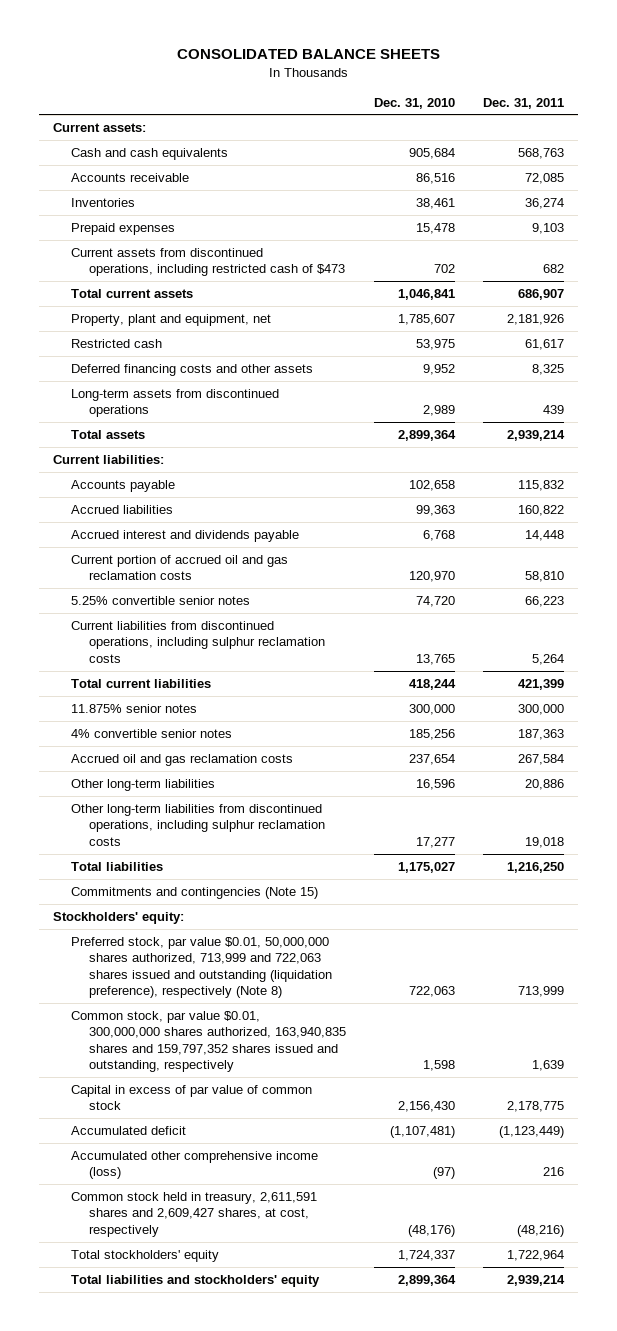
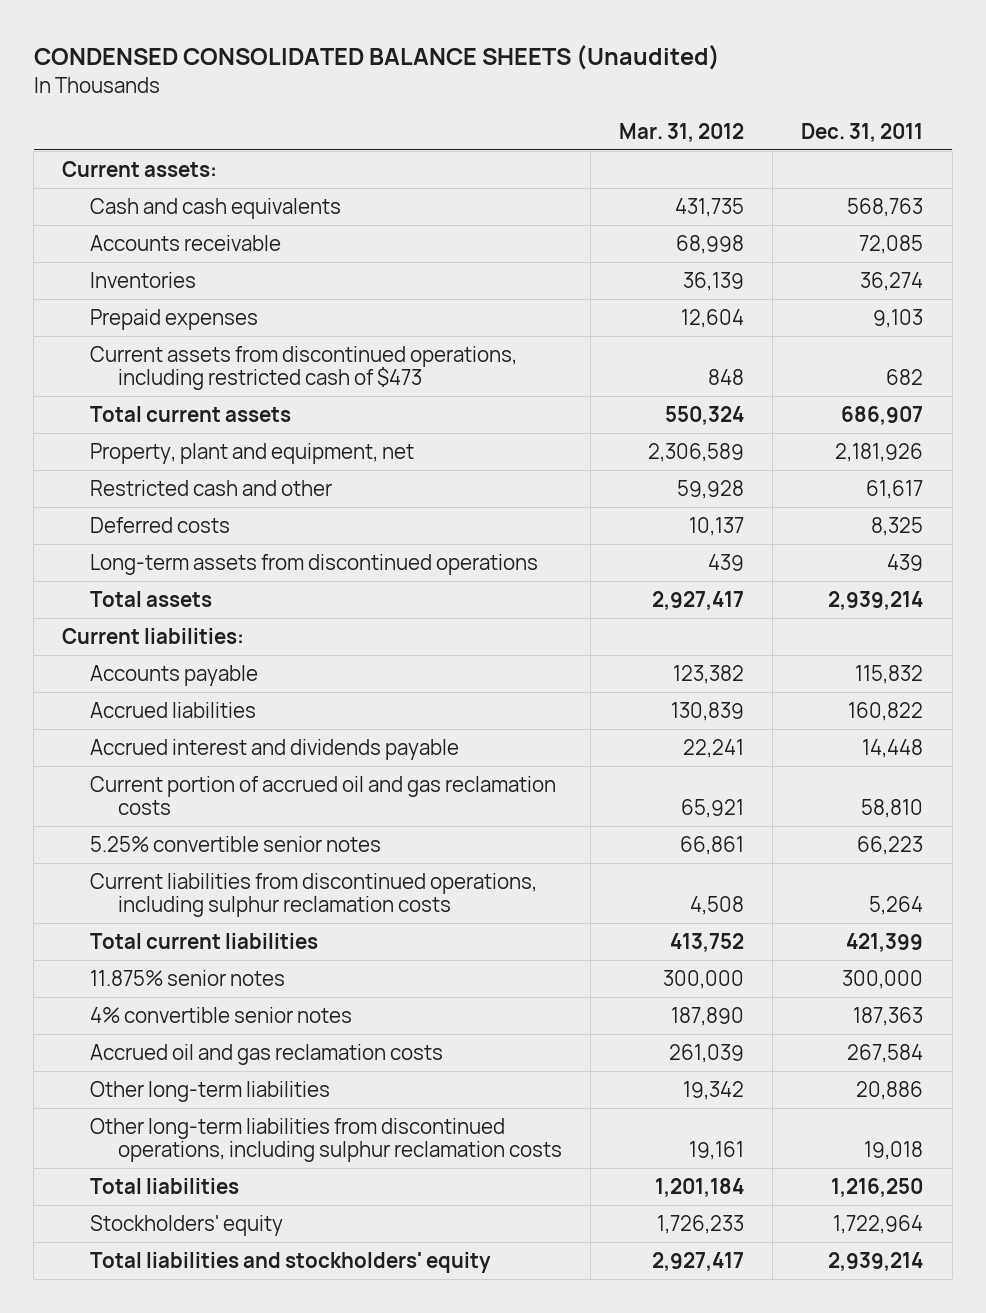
[176,49,440,60] CONSOLIDATED BALANCE SHEETS -> [33,45,720,71] CONDENSED CONSOLIDATED BALANCE SHEETS (Unaudited)
[373,97,455,109] Dec. 31, 2010 -> none
none -> [619,122,745,142] Mar. 31, 2012
[71,338,163,348] Restricted cash -> [89,479,332,496] Restricted cash and other
[71,363,314,376] Deferred financing costs and other assets -> [89,516,230,533] Deferred costs
[71,886,319,899] Commitments and contingencies (Note 15) -> none
[53,911,185,924] Stockholders' equity: -> none
[71,936,333,999] Preferred stock, par value $0.01, 50,000,000 shares authorized, 713,999 and 722,063 shares issued and outstanding (liquidation preference), respectively (Note 8) -> none
[71,1010,347,1073] Common stock, par value $0.01, 300,000,000 shares authorized, 163,940,835 shares and 159,797,352 shares issued and outstanding, respectively -> none
[71,1084,313,1111] Capital in excess of par value of common stock -> none
[71,1125,187,1135] Accumulated deficit -> none
[71,1150,319,1180] Accumulated other comprehensive income (loss) -> none
[71,1191,318,1237] Common stock held in treasury, 2,611,591 shares and 2,609,427 shares, at cost, respectively -> none
[71,1249,220,1262] Total stockholders' equity -> [89,1214,283,1236] Stockholders' equity

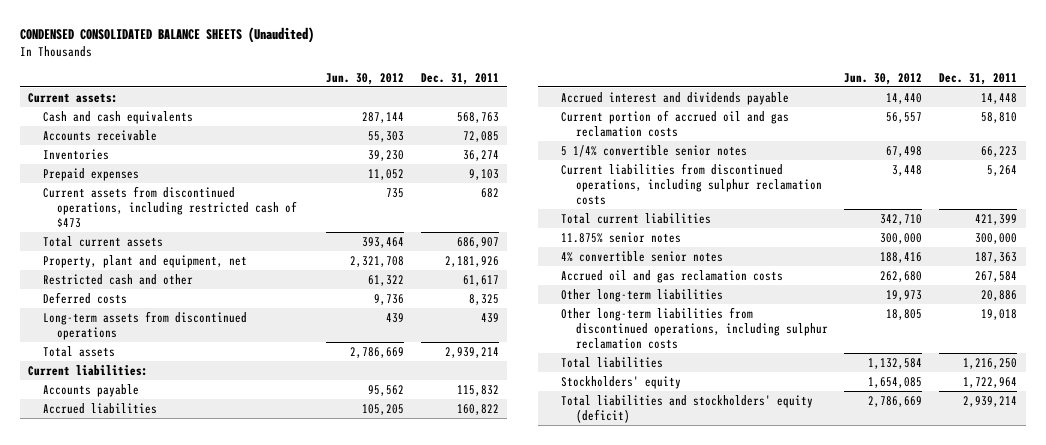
[619,122,745,142] Mar. 31, 2012 -> none
none -> [326,72,405,85] Jun. 30, 2012
[89,835,381,852] 5.25% convertible senior notes -> [561,144,748,157] 5 1/4% convertible senior notes
[89,1251,491,1273] Total liabilities and stockholders' equity -> [561,394,814,423] Total liabilities and stockholders' equity (deficit)

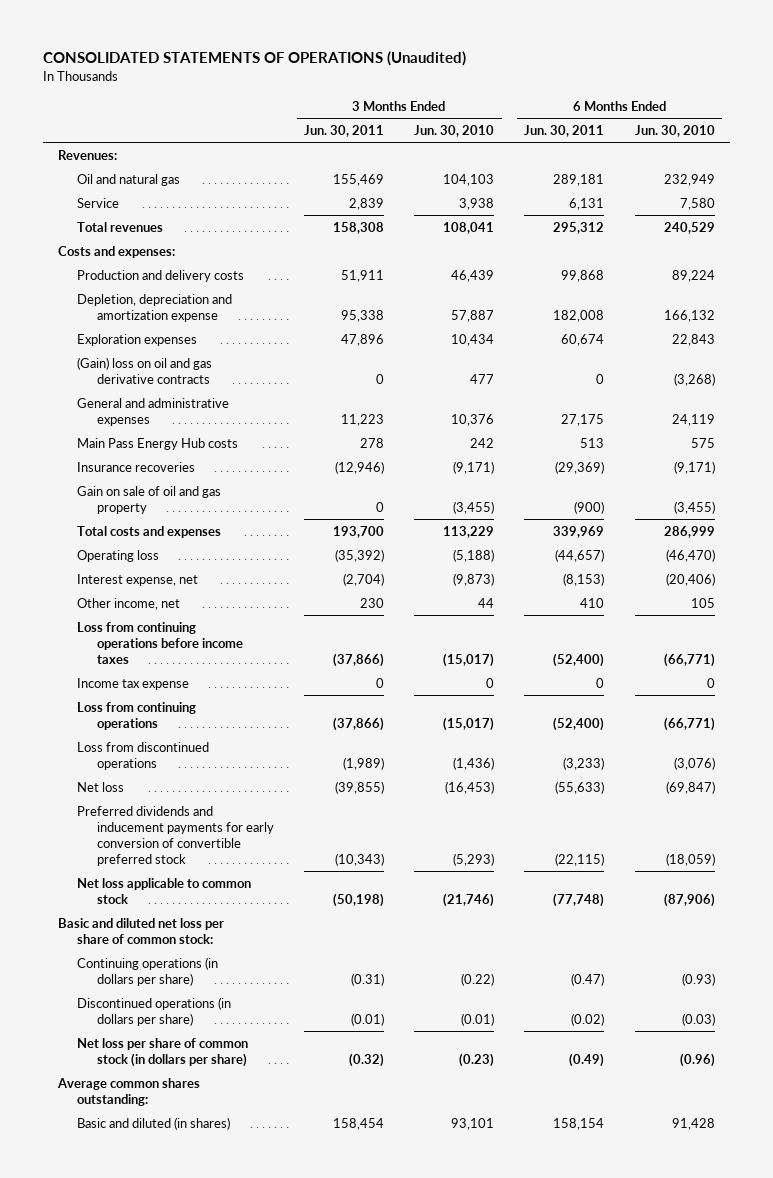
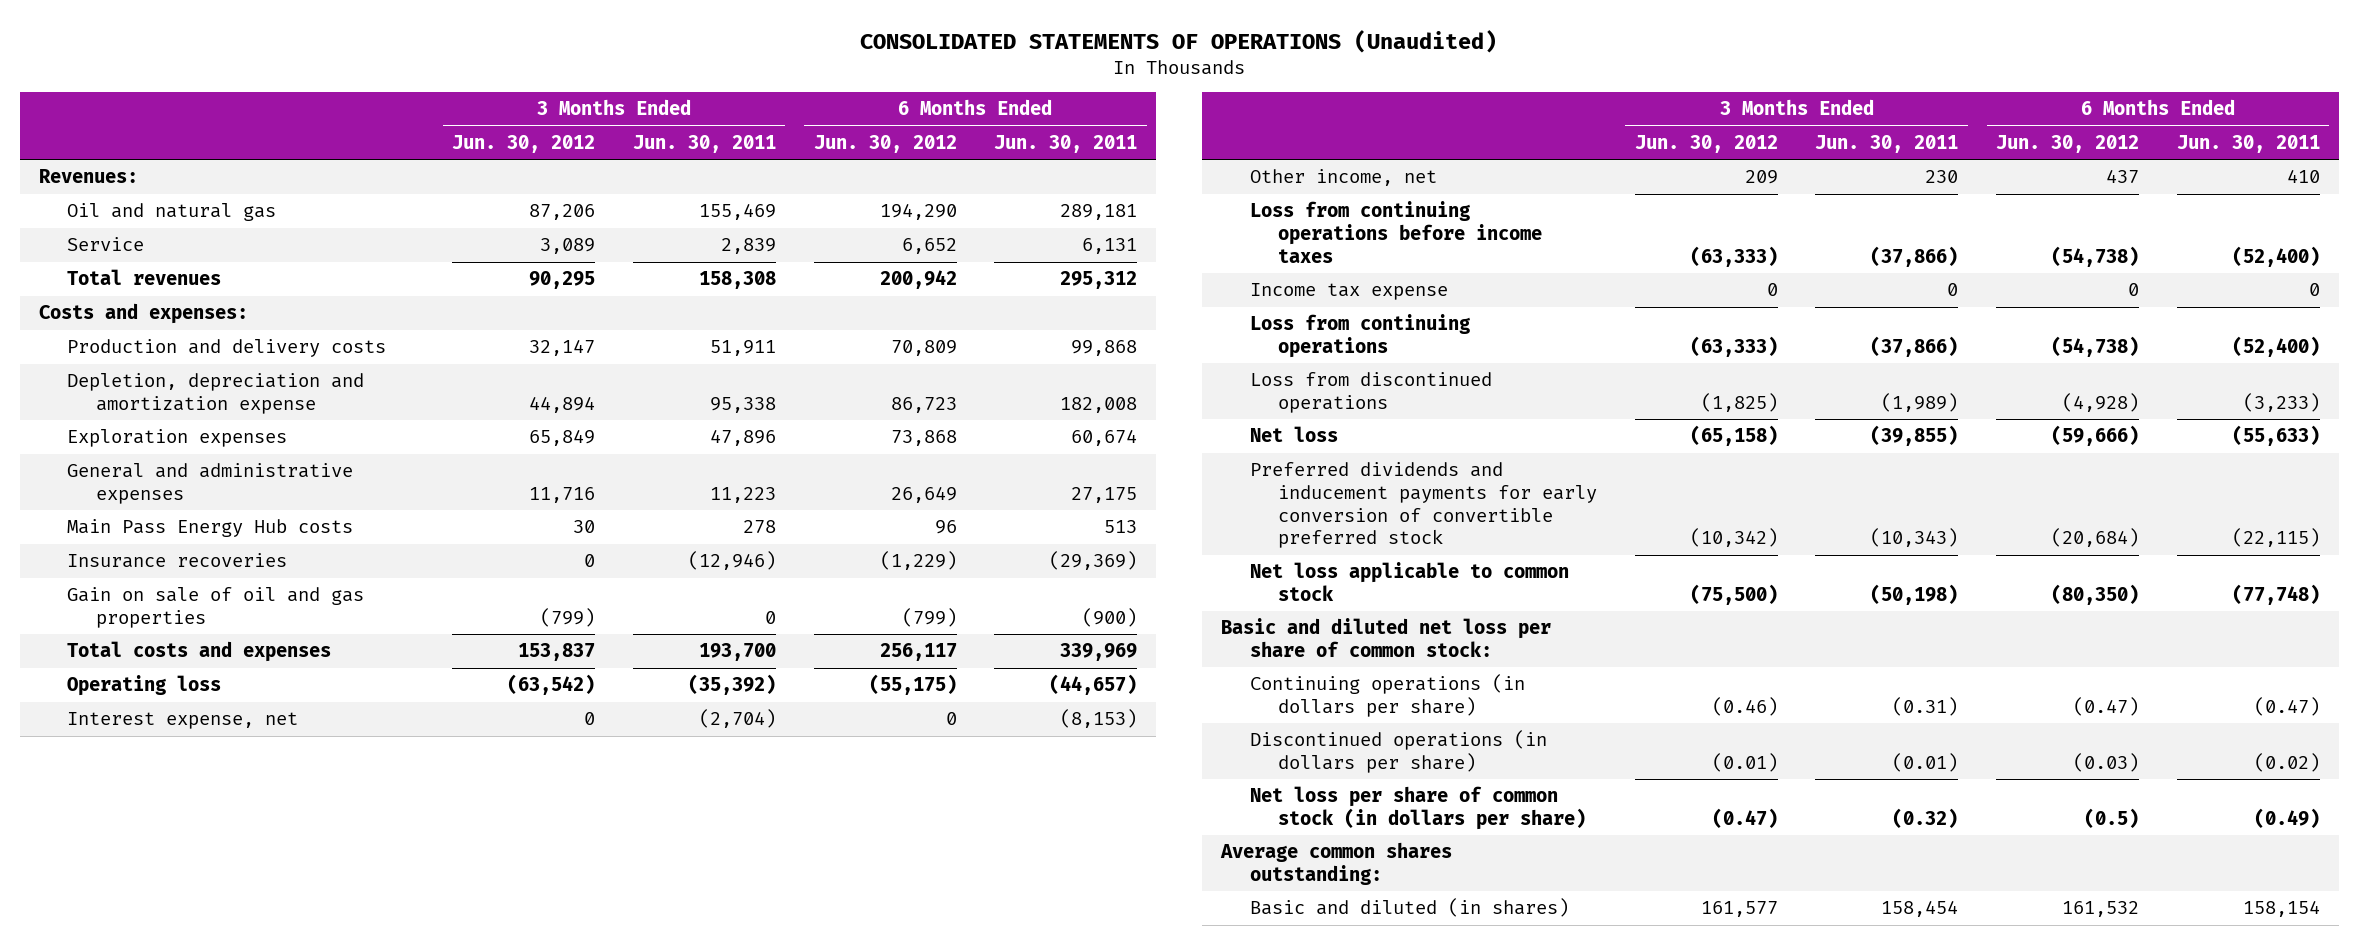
[414,124,495,137] Jun. 30, 2010 -> none
[634,124,715,137] Jun. 30, 2010 -> none
none -> [452,135,596,154] Jun. 30, 2012
none -> [813,135,957,154] Jun. 30, 2012
[77,356,213,384] (Gain) loss on oil and gas derivative contracts -> none
[77,485,222,514] Gain on sale of oil and gas property -> [67,587,365,629] Gain on sale of oil and gas properties

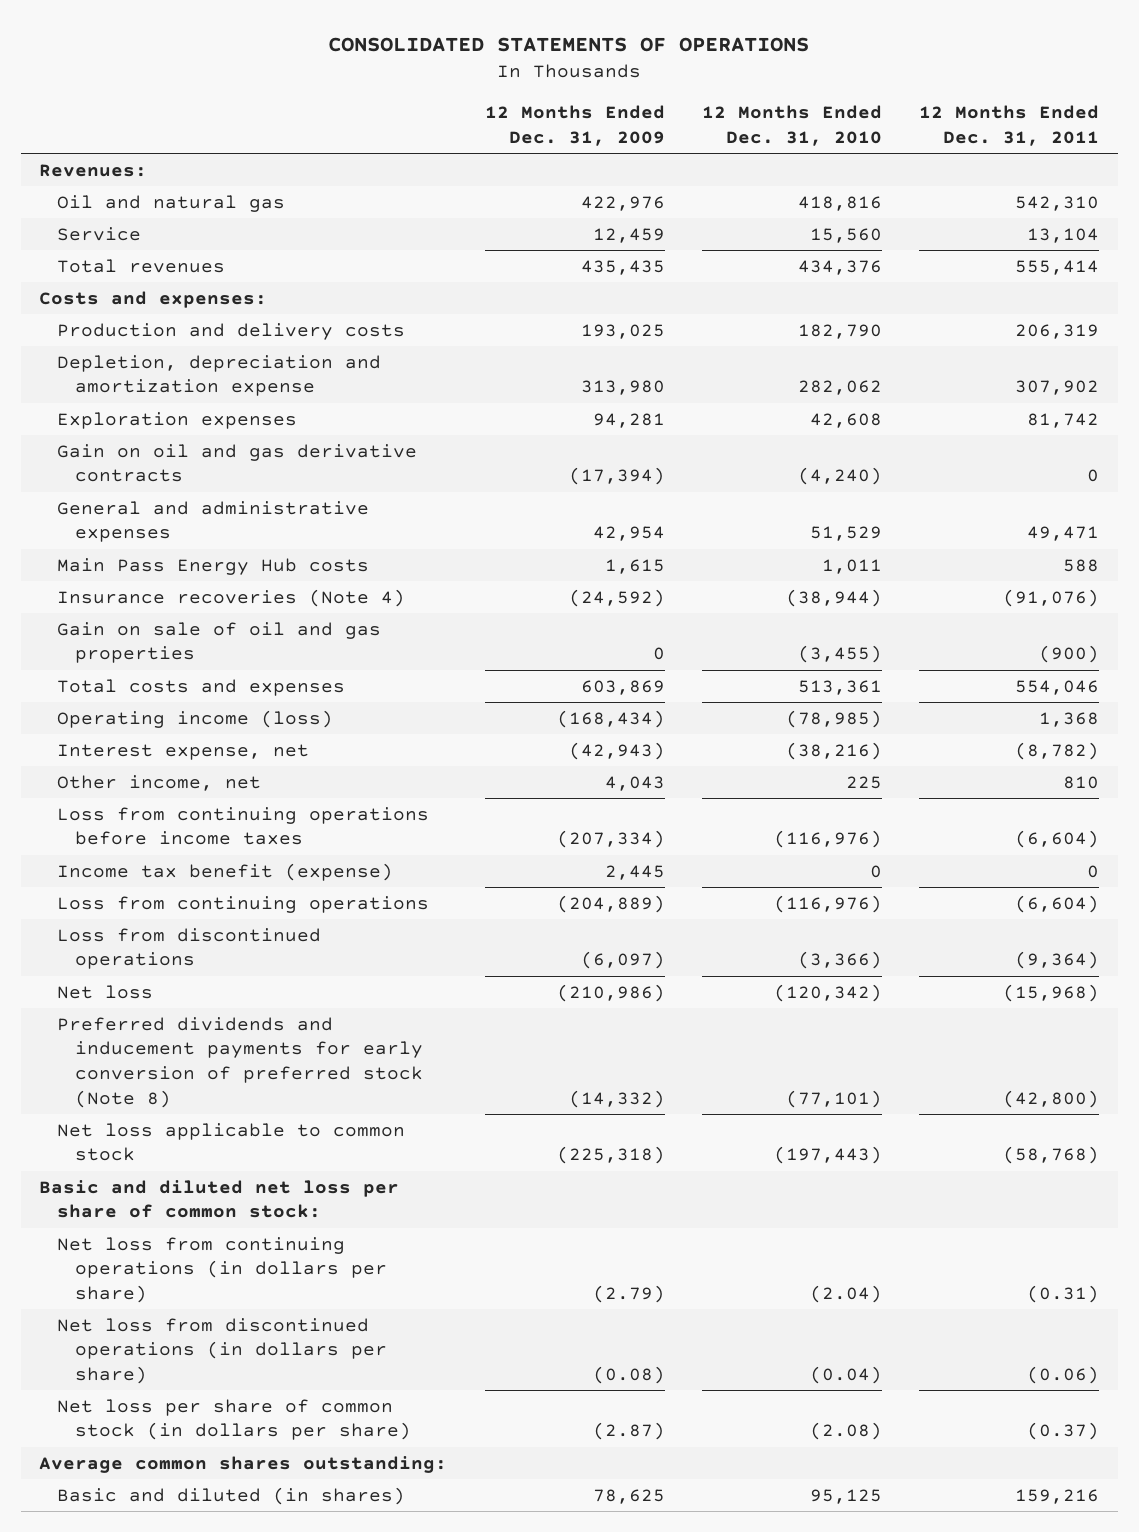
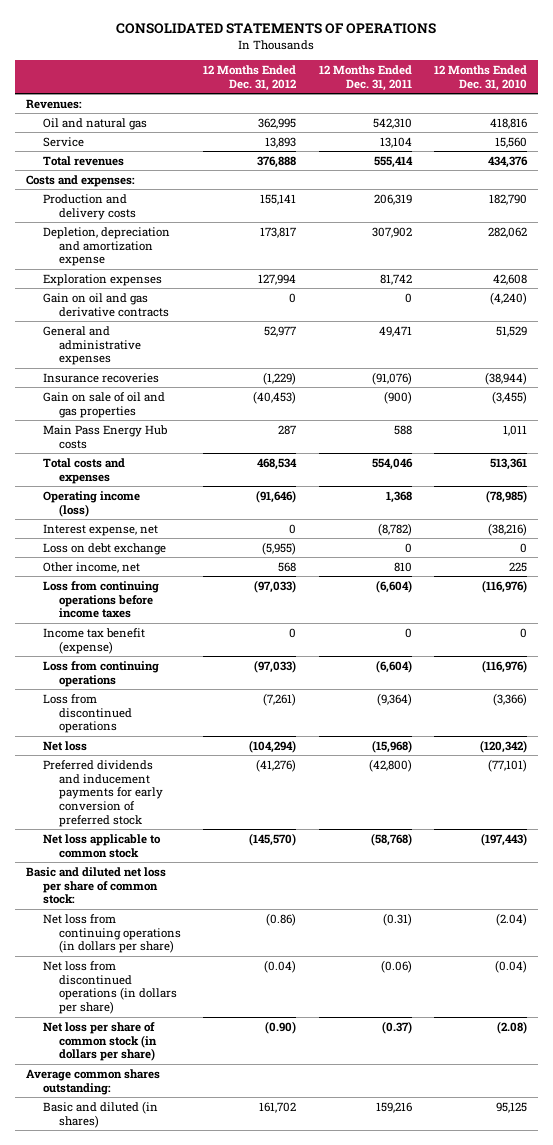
[484,105,665,146] 12 Months Ended Dec. 31, 2009 -> none
none -> [203,65,297,91] 12 Months Ended Dec. 31, 2012
[57,588,406,607] Insurance recoveries (Note 4) -> [42,372,159,383] Insurance recoveries
[57,557,370,575] Main Pass Energy Hub costs -> [42,424,167,449] Main Pass Energy Hub costs
none -> [42,542,166,555] Loss on debt exchange
[57,1016,424,1108] Preferred dividends and inducement payments for early conversion of preferred stock (Note 8) -> [42,759,164,827] Preferred dividends and inducement payments for early conversion of preferred stock

